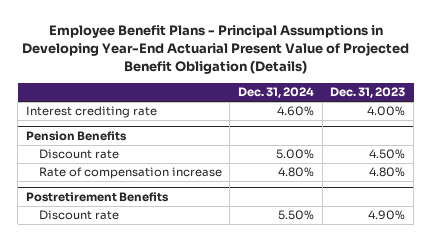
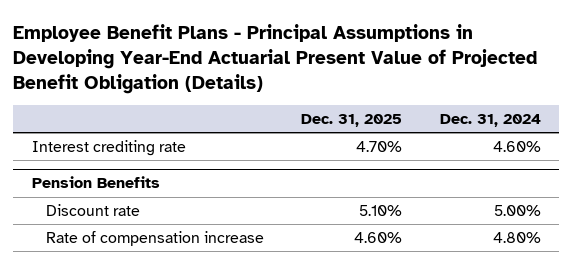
[330,87,406,99] Dec. 31, 2023 -> none
none -> [301,114,403,128] Dec. 31, 2025
[25,192,169,203] Postretirement Benefits -> none
[38,210,119,221] Discount rate -> none

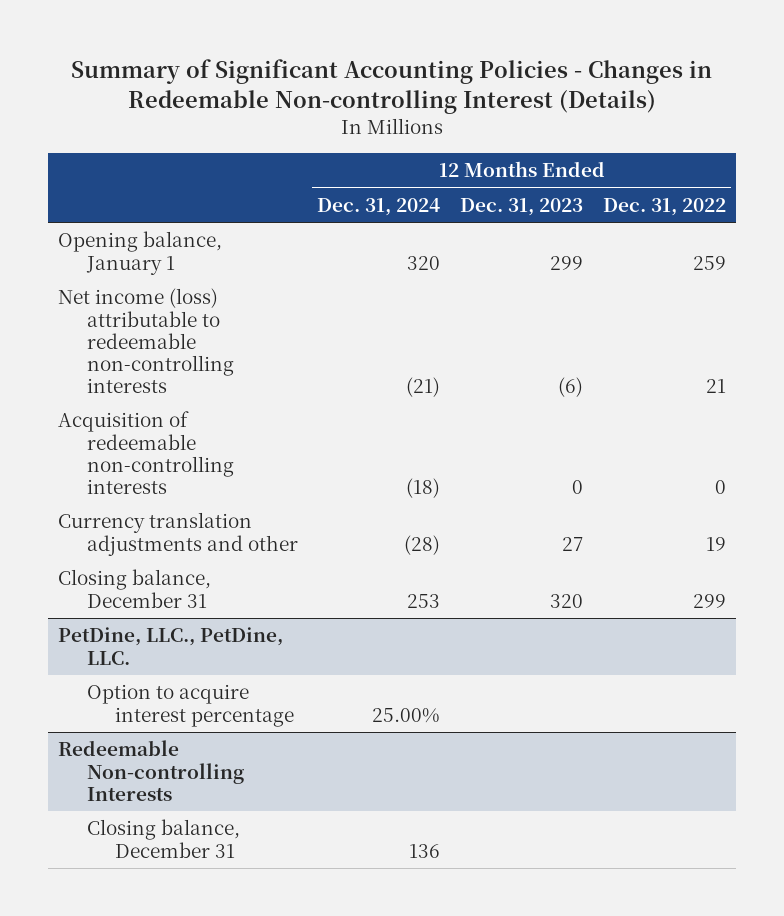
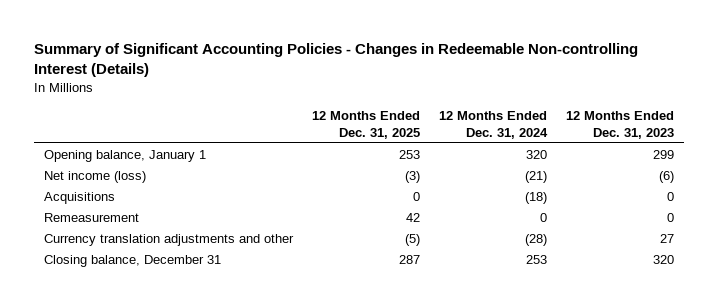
[603,197,727,216] Dec. 31, 2022 -> none
none -> [311,110,420,139] 12 Months Ended Dec. 31, 2025
[57,288,234,394] Net income (loss) attributable to redeemable non-controlling interests -> [43,170,146,183] Net income (loss)
[57,411,234,494] Acquisition of redeemable non-controlling interests -> [43,191,115,204] Acquisitions
none -> [43,212,139,222] Remeasurement
[57,627,283,665] PetDine, LLC., PetDine, LLC. -> none
[86,684,295,727] Option to acquire interest percentage -> none
[57,740,244,801] Redeemable Non-controlling Interests -> none
[86,819,240,858] Closing balance, December 31 -> none

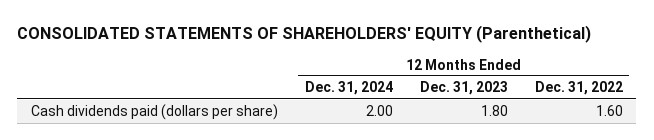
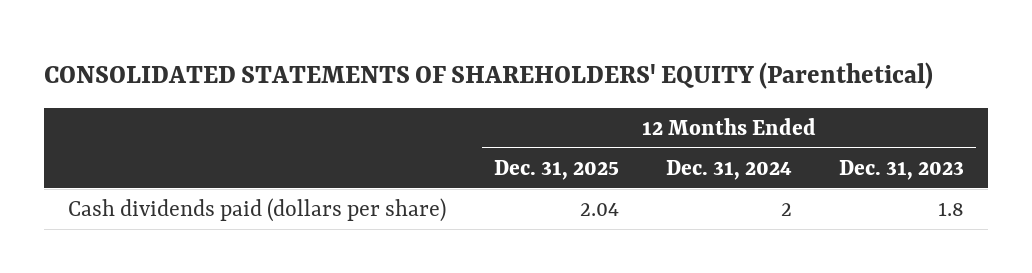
[534,81,623,96] Dec. 31, 2022 -> none
none -> [493,159,619,180] Dec. 31, 2025
[365,105,393,117] 2.00 -> [780,203,792,217] 2
[480,105,508,117] 1.80 -> [938,202,965,217] 1.8

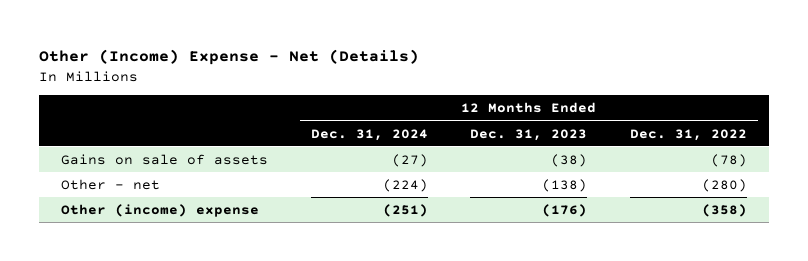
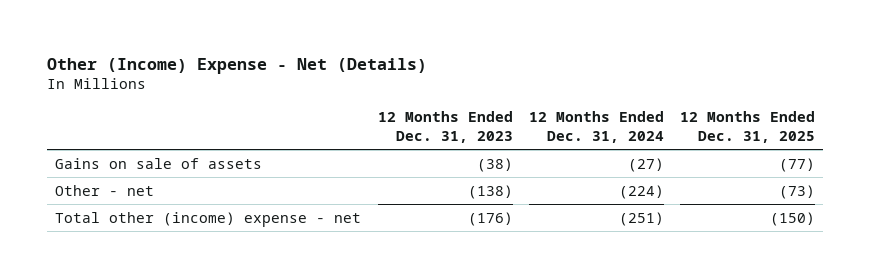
[630,128,748,141] Dec. 31, 2022 -> none
none -> [680,111,816,143] 12 Months Ended Dec. 31, 2025
[60,203,259,217] Other (income) expense -> [55,211,362,227] Total other (income) expense - net

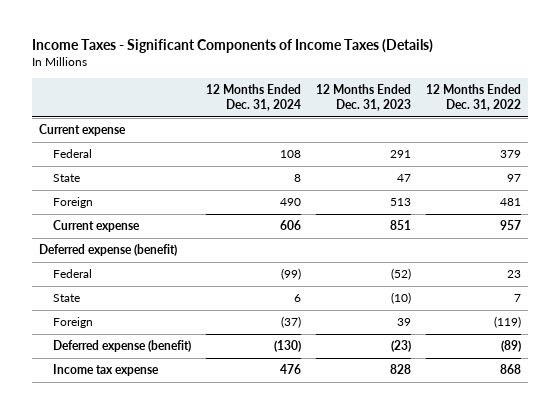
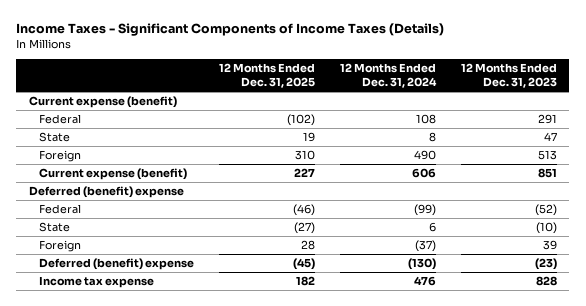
[425,84,521,112] 12 Months Ended Dec. 31, 2022 -> none
none -> [219,63,316,89] 12 Months Ended Dec. 31, 2025
[38,124,126,137] Current expense -> [28,95,177,108] Current expense (benefit)
[53,220,141,233] Current expense -> [39,167,188,180] Current expense (benefit)
[38,244,177,257] Deferred expense (benefit) -> [28,185,184,198] Deferred (benefit) expense
[53,340,192,353] Deferred expense (benefit) -> [39,257,195,270] Deferred (benefit) expense

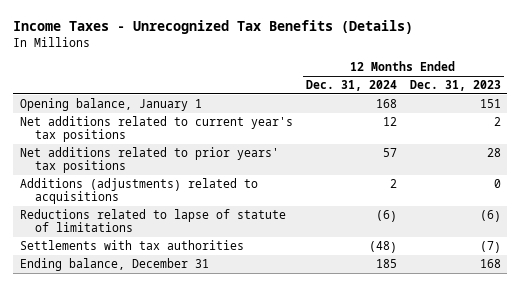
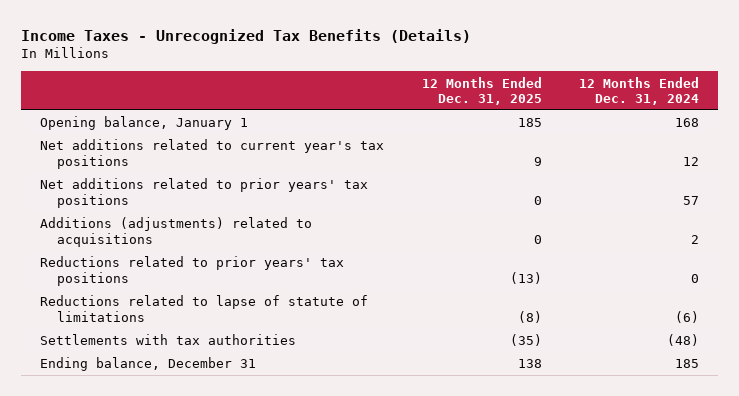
[409,80,501,92] Dec. 31, 2023 -> none
none -> [421,76,542,105] 12 Months Ended Dec. 31, 2025
none -> [40,256,345,286] Reductions related to prior years' tax positions

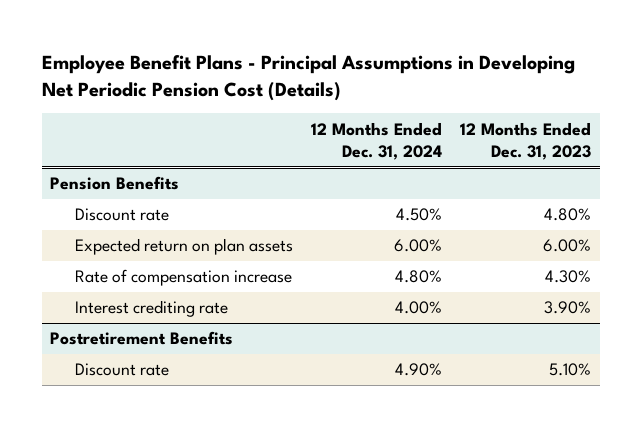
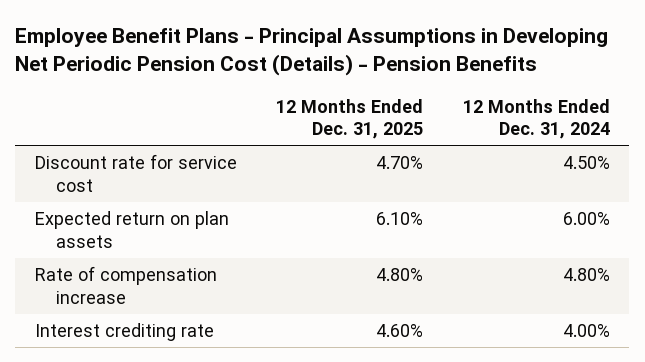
[41,54,575,101] Employee Benefit Plans - Principal Assumptions in Developing Net Periodic Pension Cost (Details) -> [15,28,609,77] Employee Benefit Plans - Principal Assumptions in Developing Net Periodic Pension Cost (Details) - Pension Benefits
[460,121,592,160] 12 Months Ended Dec. 31, 2023 -> none
none -> [276,98,424,140] 12 Months Ended Dec. 31, 2025
[50,176,180,191] Pension Benefits -> none
[75,208,170,222] Discount rate -> [34,154,237,192] Discount rate for service cost
[50,331,234,346] Postretirement Benefits -> none
[75,363,170,377] Discount rate -> none

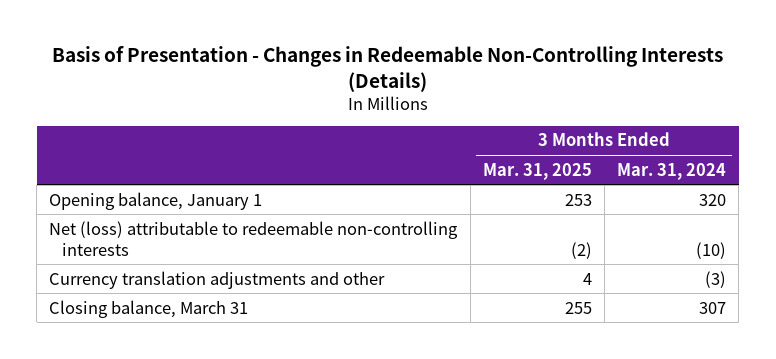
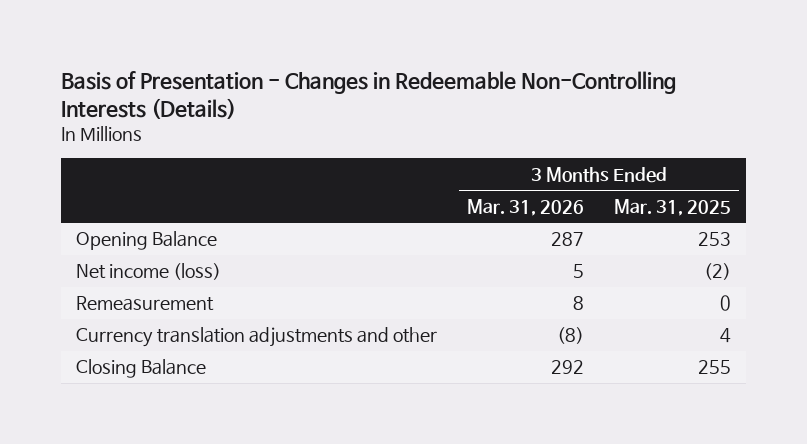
[617,162,727,180] Mar. 31, 2024 -> none
none -> [466,198,584,216] Mar. 31, 2026
[49,191,263,210] Opening balance, January 1 -> [75,231,217,251] Opening Balance
[49,220,459,256] Net (loss) attributable to redeemable non-controlling interests -> [75,263,221,281] Net income (loss)
none -> [75,296,214,312] Remeasurement
[49,299,249,318] Closing balance, March 31 -> [75,359,206,379] Closing Balance

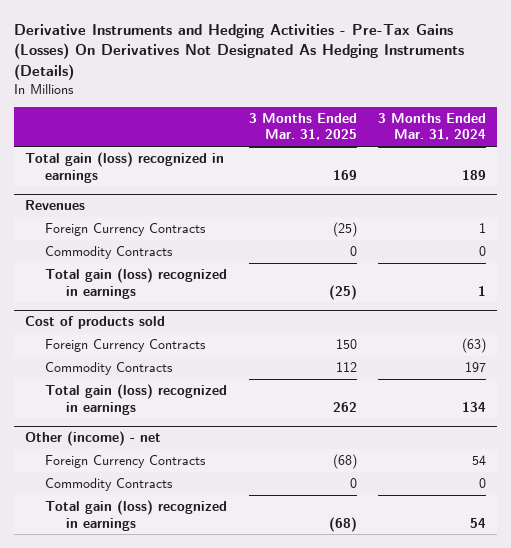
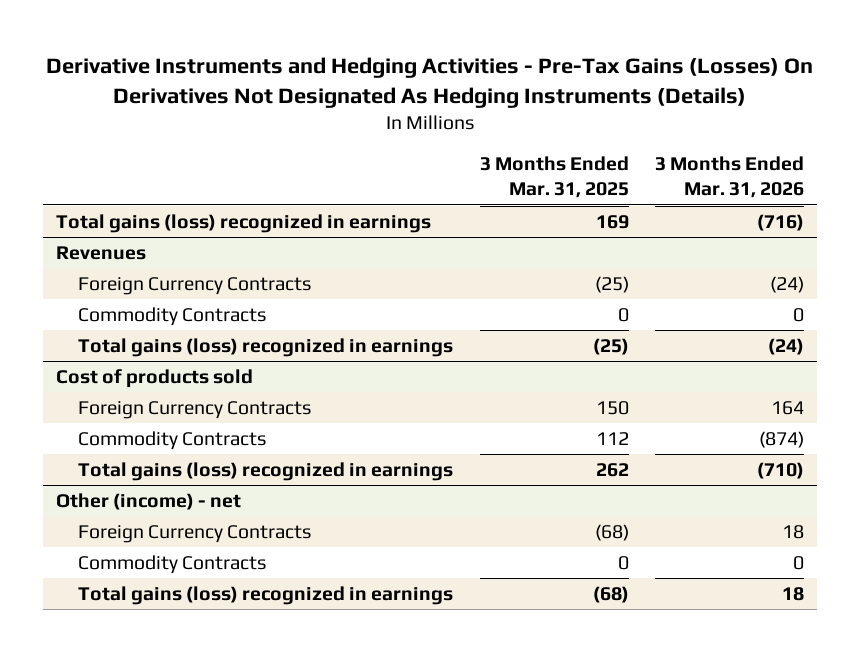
[378,112,487,141] 3 Months Ended Mar. 31, 2024 -> none
none -> [655,156,805,199] 3 Months Ended Mar. 31, 2026
[24,152,224,183] Total gain (loss) recognized in earnings -> [56,213,432,233] Total gains (loss) recognized in earnings
[45,268,228,299] Total gain (loss) recognized in earnings -> [78,337,454,357] Total gains (loss) recognized in earnings
[45,384,228,415] Total gain (loss) recognized in earnings -> [78,461,454,481] Total gains (loss) recognized in earnings
[45,500,228,531] Total gain (loss) recognized in earnings -> [78,585,454,605] Total gains (loss) recognized in earnings

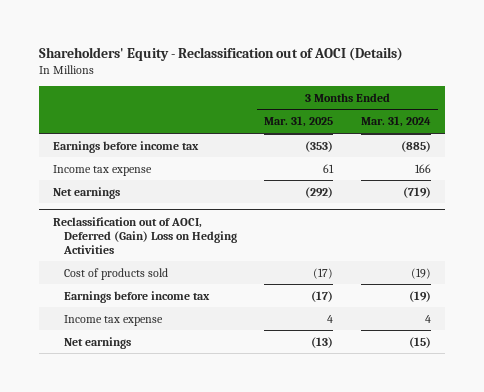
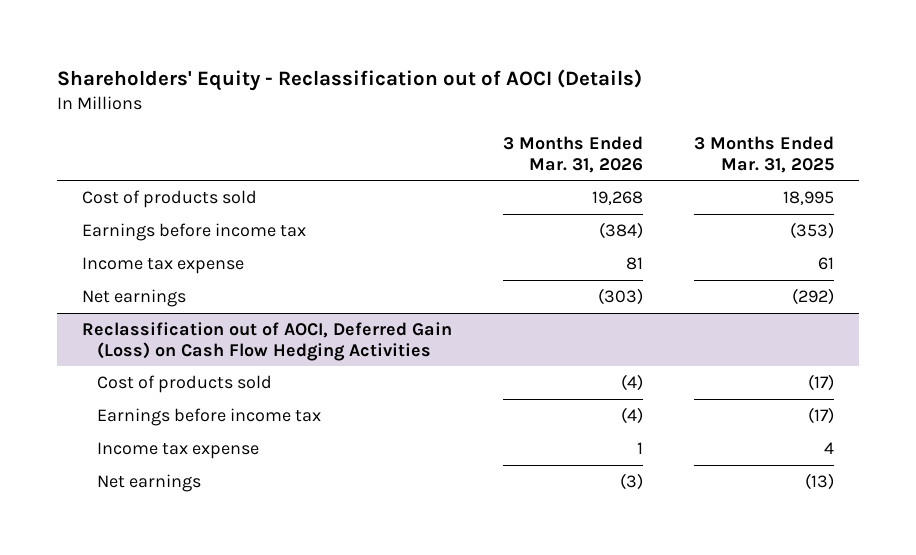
[360,116,431,128] Mar. 31, 2024 -> none
none -> [502,135,643,173] 3 Months Ended Mar. 31, 2026
none -> [82,189,258,208] Cost of products sold
[53,216,237,254] Reclassification out of AOCI, Deferred (Gain) Loss on Hedging Activities -> [82,321,453,361] Reclassification out of AOCI, Deferred Gain (Loss) on Cash Flow Hedging Activities

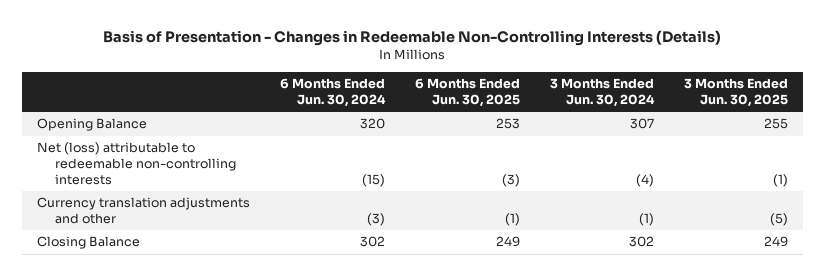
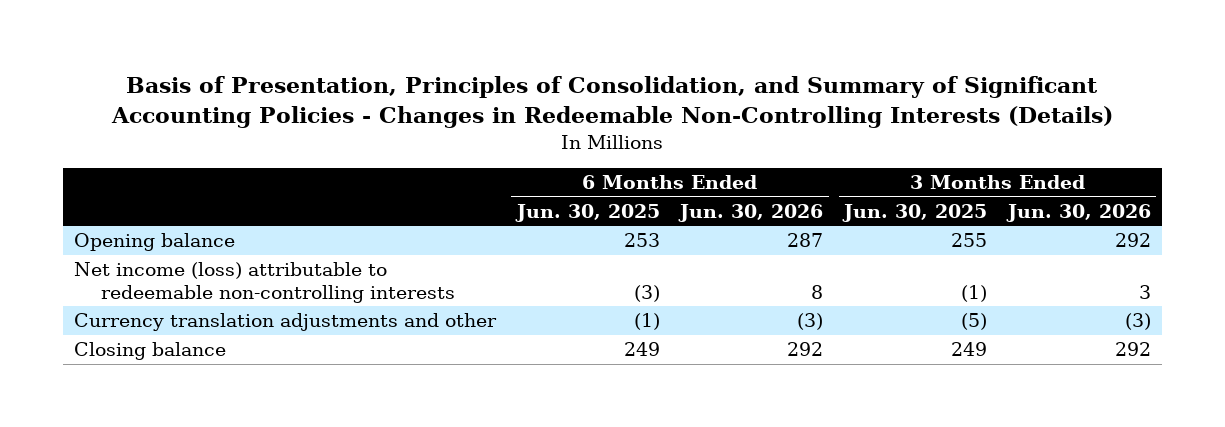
[103,29,722,46] Basis of Presentation - Changes in Redeemable Non-Controlling Interests (Details) -> [111,75,1114,128] Basis of Presentation, Principles of Consolidation, and Summary of Significant Accounting Policies - Changes in Redeemable Non-Controlling Interests (Details)
[279,78,386,107] 6 Months Ended Jun. 30, 2024 -> none
[549,78,655,107] 3 Months Ended Jun. 30, 2024 -> none
none -> [678,203,824,222] Jun. 30, 2026
none -> [1006,203,1152,222] Jun. 30, 2026
[37,118,148,132] Opening Balance -> [73,233,235,252] Opening balance
[37,142,236,185] Net (loss) attributable to redeemable non-controlling interests -> [73,262,456,303] Net income (loss) attributable to redeemable non-controlling interests
[37,236,141,250] Closing Balance -> [73,342,226,361] Closing balance

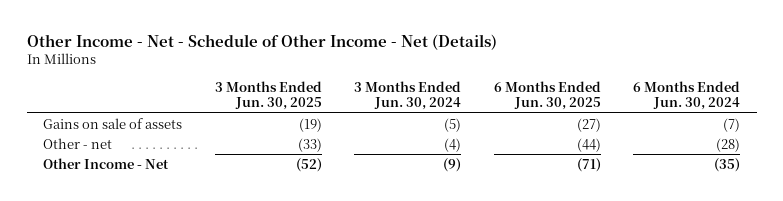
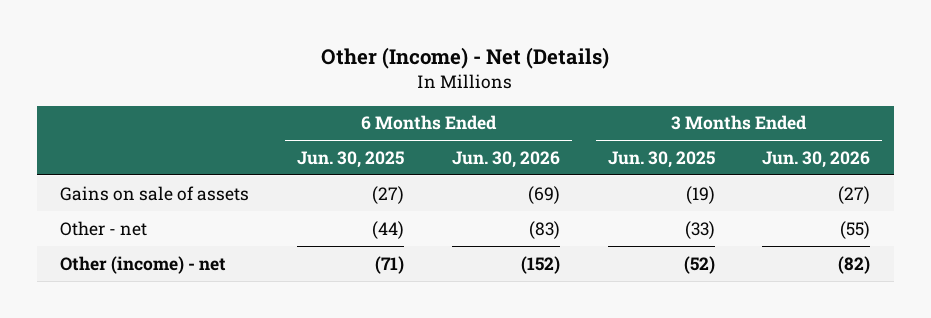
[26,33,497,50] Other Income - Net - Schedule of Other Income - Net (Details) -> [321,47,610,70] Other (Income) - Net (Details)
[354,81,462,111] 3 Months Ended Jun. 30, 2024 -> none
[633,81,741,111] 6 Months Ended Jun. 30, 2024 -> none
none -> [451,150,560,168] Jun. 30, 2026
none -> [762,150,871,168] Jun. 30, 2026
[42,157,169,169] Other Income - Net -> [60,255,227,274] Other (income) - net

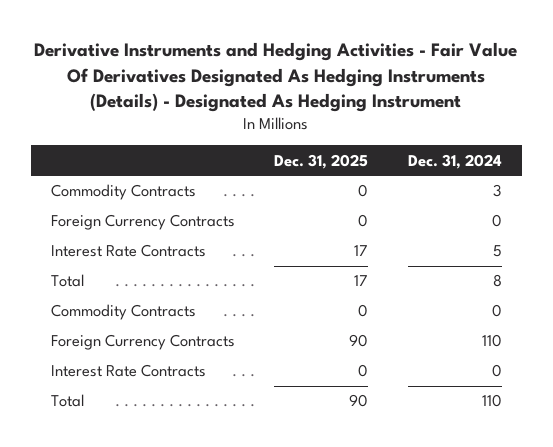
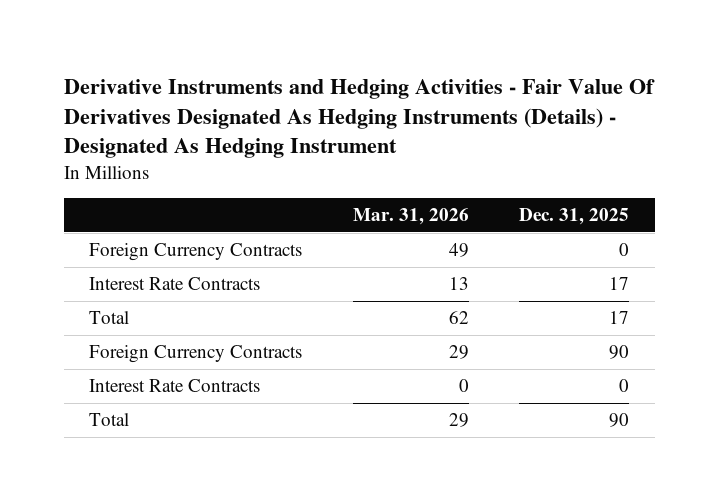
[407,153,502,169] Dec. 31, 2024 -> none
none -> [352,208,469,226] Mar. 31, 2026
[50,184,196,201] Commodity Contracts -> none
[50,304,196,321] Commodity Contracts -> none

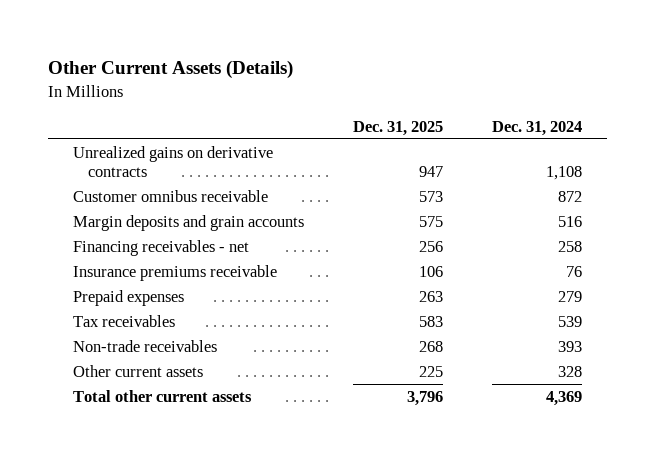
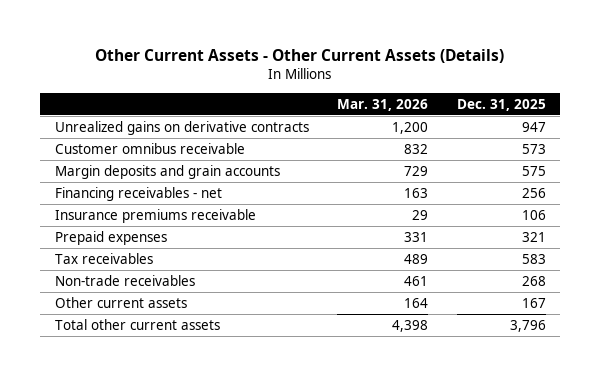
[48,60,294,80] Other Current Assets (Details) -> [95,49,505,64] Other Current Assets - Other Current Assets (Details)
[492,120,583,136] Dec. 31, 2024 -> none
none -> [337,98,429,111] Mar. 31, 2026
[419,290,444,302] 263 -> [521,231,546,242] 321
[419,365,444,377] 225 -> [521,297,546,308] 167

